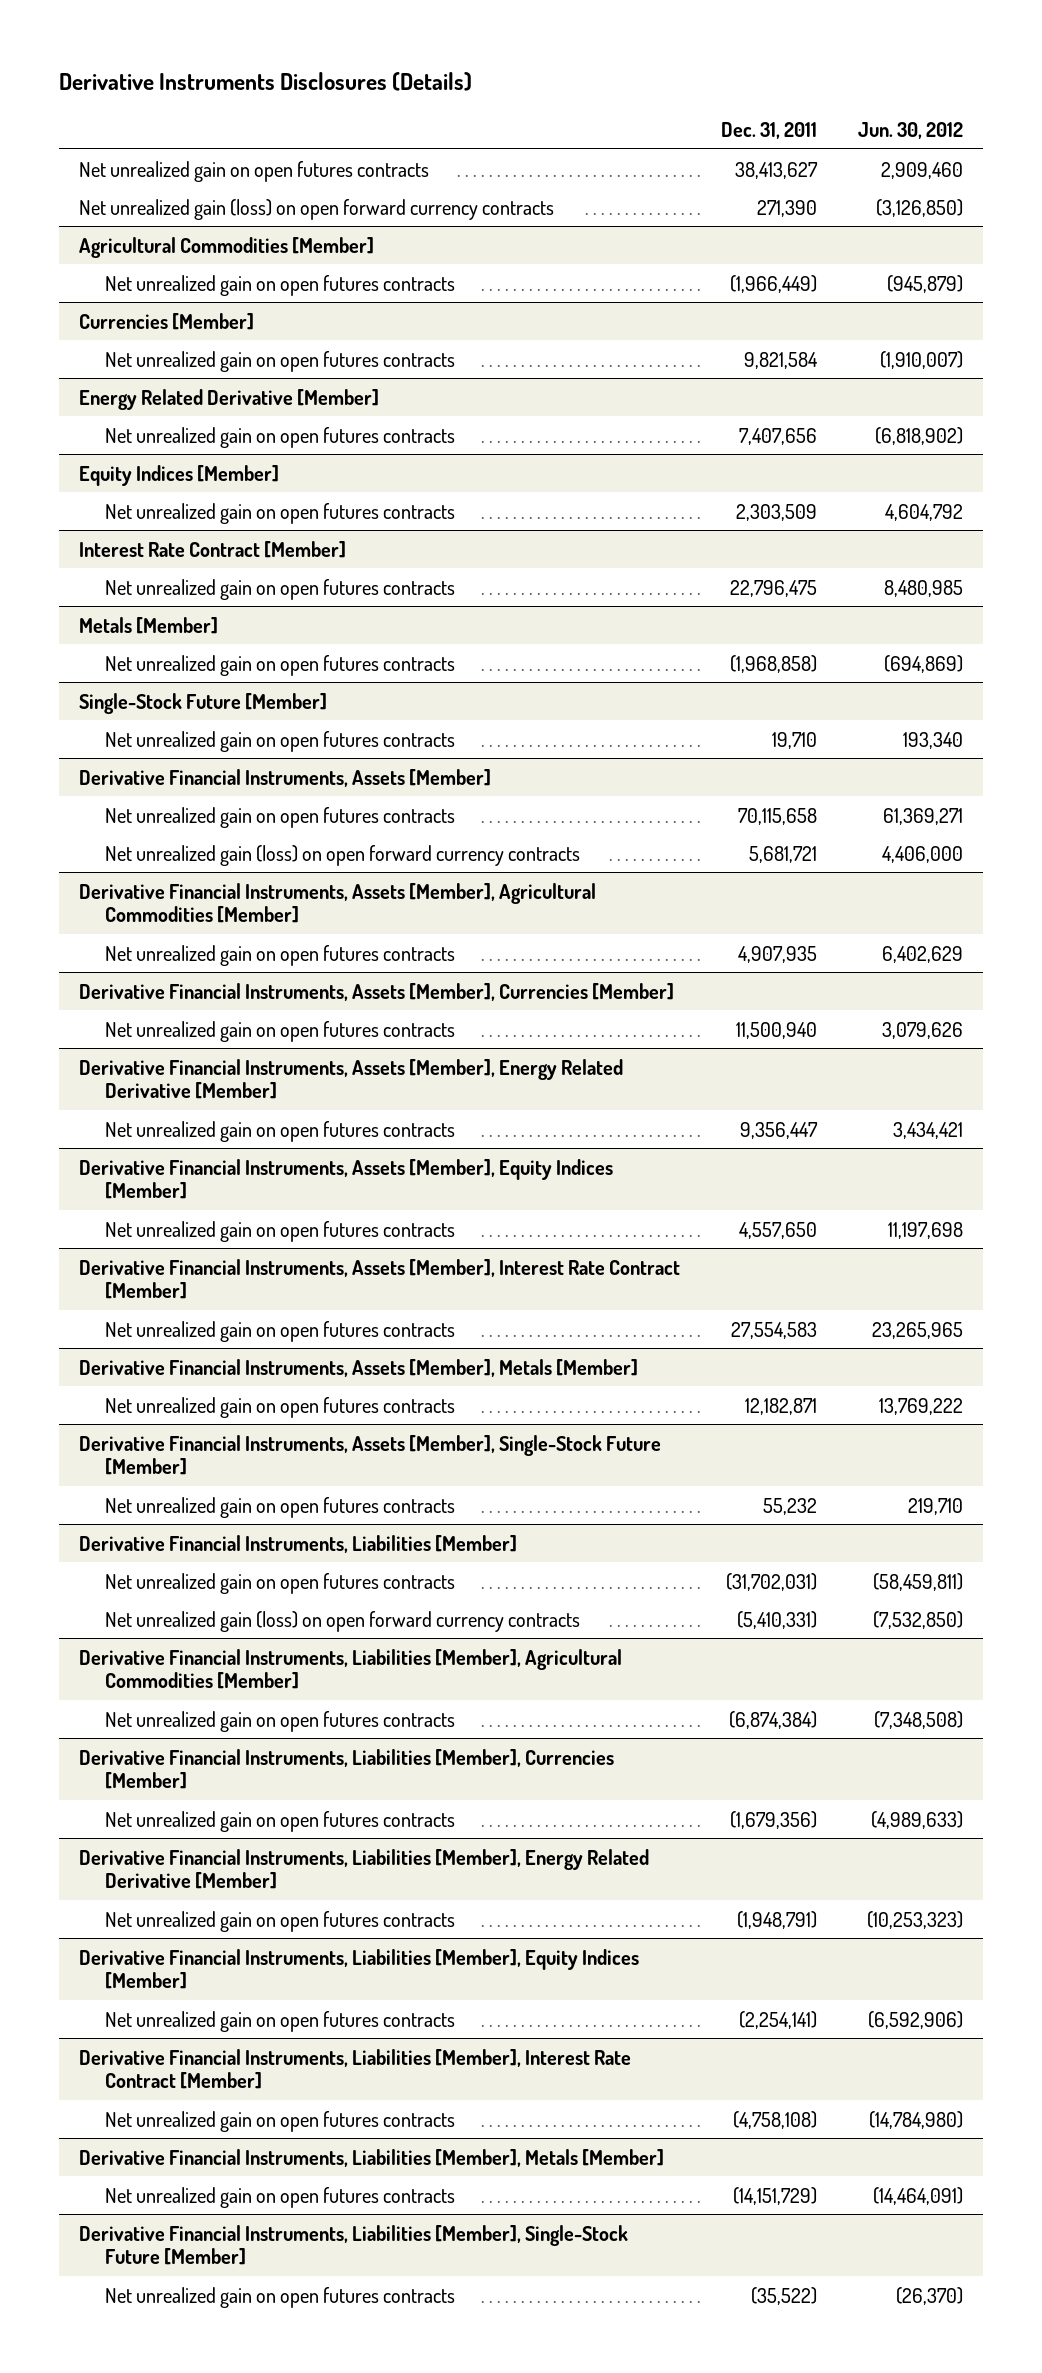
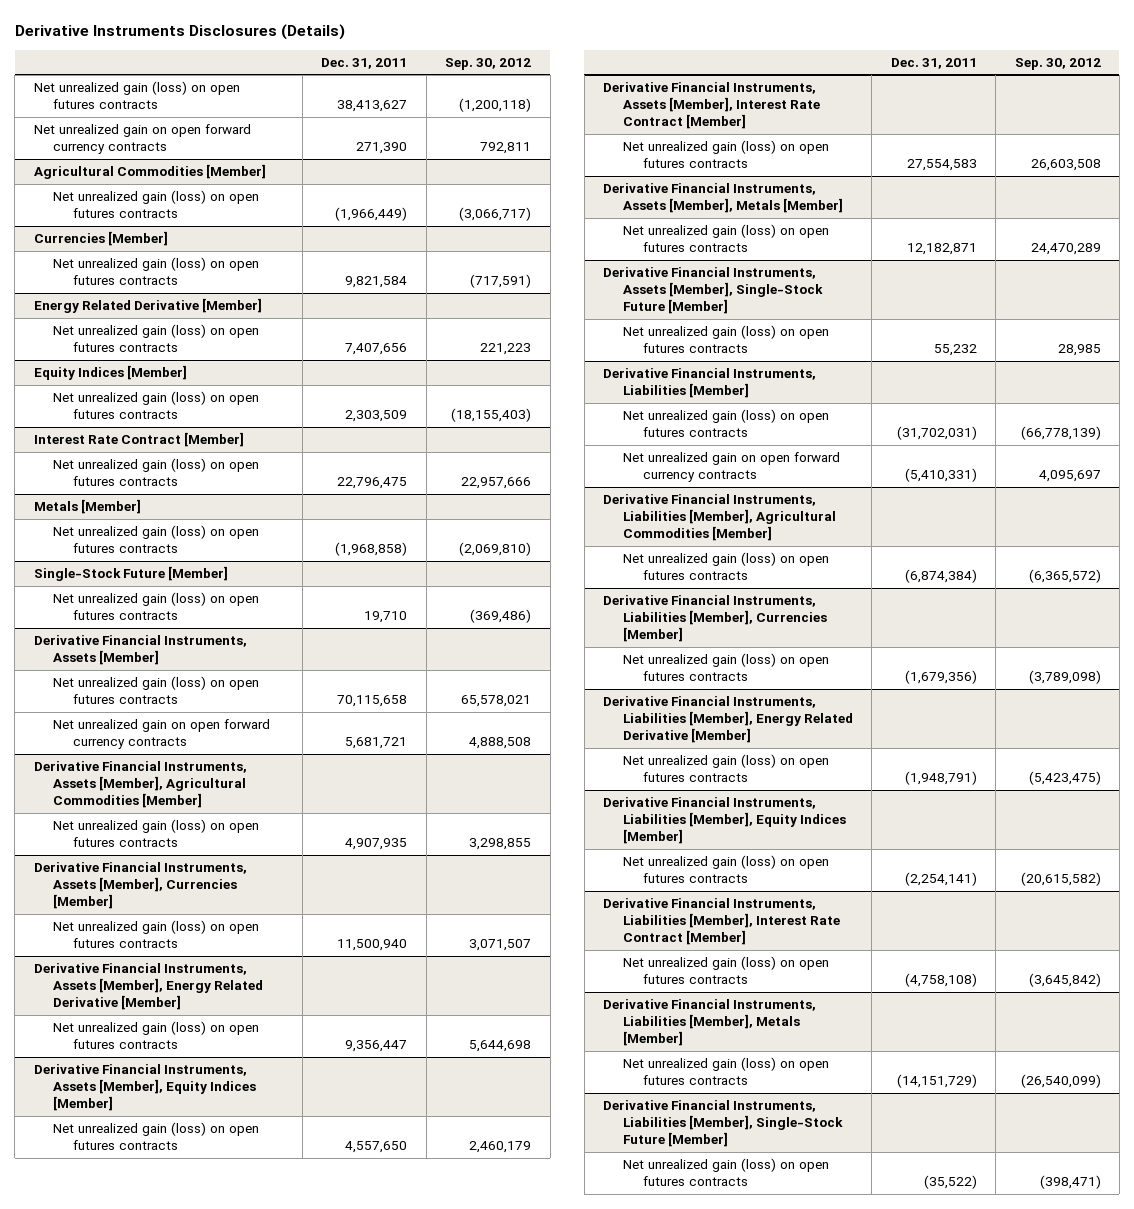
[857,121,963,139] Jun. 30, 2012 -> none
none -> [445,57,532,70] Sep. 30, 2012
[79,160,430,182] Net unrealized gain on open futures contracts -> [33,81,240,110] Net unrealized gain (loss) on open futures contracts
[79,198,555,220] Net unrealized gain (loss) on open forward currency contracts -> [33,124,251,155] Net unrealized gain on open forward currency contracts
[104,274,455,296] Net unrealized gain on open futures contracts -> [53,190,260,219] Net unrealized gain (loss) on open futures contracts
[104,350,455,372] Net unrealized gain on open futures contracts -> [53,257,260,286] Net unrealized gain (loss) on open futures contracts
[104,426,455,448] Net unrealized gain on open futures contracts -> [53,324,260,353] Net unrealized gain (loss) on open futures contracts
[104,502,455,524] Net unrealized gain on open futures contracts -> [53,391,260,420] Net unrealized gain (loss) on open futures contracts
[104,578,455,600] Net unrealized gain on open futures contracts -> [53,458,260,487] Net unrealized gain (loss) on open futures contracts
[104,654,455,676] Net unrealized gain on open futures contracts -> [53,525,260,554] Net unrealized gain (loss) on open futures contracts
[104,730,455,752] Net unrealized gain on open futures contracts -> [53,592,260,621] Net unrealized gain (loss) on open futures contracts
[104,806,455,828] Net unrealized gain on open futures contracts -> [53,676,260,705] Net unrealized gain (loss) on open futures contracts
[104,844,580,866] Net unrealized gain (loss) on open forward currency contracts -> [53,719,271,750] Net unrealized gain on open forward currency contracts
[104,944,455,966] Net unrealized gain on open futures contracts -> [53,819,260,848] Net unrealized gain (loss) on open futures contracts
[104,1020,455,1042] Net unrealized gain on open futures contracts -> [53,920,260,949] Net unrealized gain (loss) on open futures contracts
[104,1120,455,1142] Net unrealized gain on open futures contracts -> [53,1021,260,1050] Net unrealized gain (loss) on open futures contracts
[104,1220,455,1242] Net unrealized gain on open futures contracts -> [53,1122,260,1151] Net unrealized gain (loss) on open futures contracts
[104,1320,455,1342] Net unrealized gain on open futures contracts -> [622,140,829,169] Net unrealized gain (loss) on open futures contracts
[104,1396,455,1418] Net unrealized gain on open futures contracts -> [622,224,829,253] Net unrealized gain (loss) on open futures contracts
[104,1496,455,1518] Net unrealized gain on open futures contracts -> [622,325,829,354] Net unrealized gain (loss) on open futures contracts
[104,1572,455,1594] Net unrealized gain on open futures contracts -> [622,409,829,438] Net unrealized gain (loss) on open futures contracts
[104,1610,580,1632] Net unrealized gain (loss) on open forward currency contracts -> [622,452,840,483] Net unrealized gain on open forward currency contracts
[104,1710,455,1732] Net unrealized gain on open futures contracts -> [622,552,829,581] Net unrealized gain (loss) on open futures contracts
[104,1810,455,1832] Net unrealized gain on open futures contracts -> [622,653,829,682] Net unrealized gain (loss) on open futures contracts
[104,1910,455,1932] Net unrealized gain on open futures contracts -> [622,754,829,783] Net unrealized gain (loss) on open futures contracts
[104,2010,455,2032] Net unrealized gain on open futures contracts -> [622,855,829,884] Net unrealized gain (loss) on open futures contracts
[104,2110,455,2132] Net unrealized gain on open futures contracts -> [622,956,829,985] Net unrealized gain (loss) on open futures contracts
[104,2186,455,2208] Net unrealized gain on open futures contracts -> [622,1057,829,1086] Net unrealized gain (loss) on open futures contracts
[104,2286,455,2308] Net unrealized gain on open futures contracts -> [622,1158,829,1187] Net unrealized gain (loss) on open futures contracts

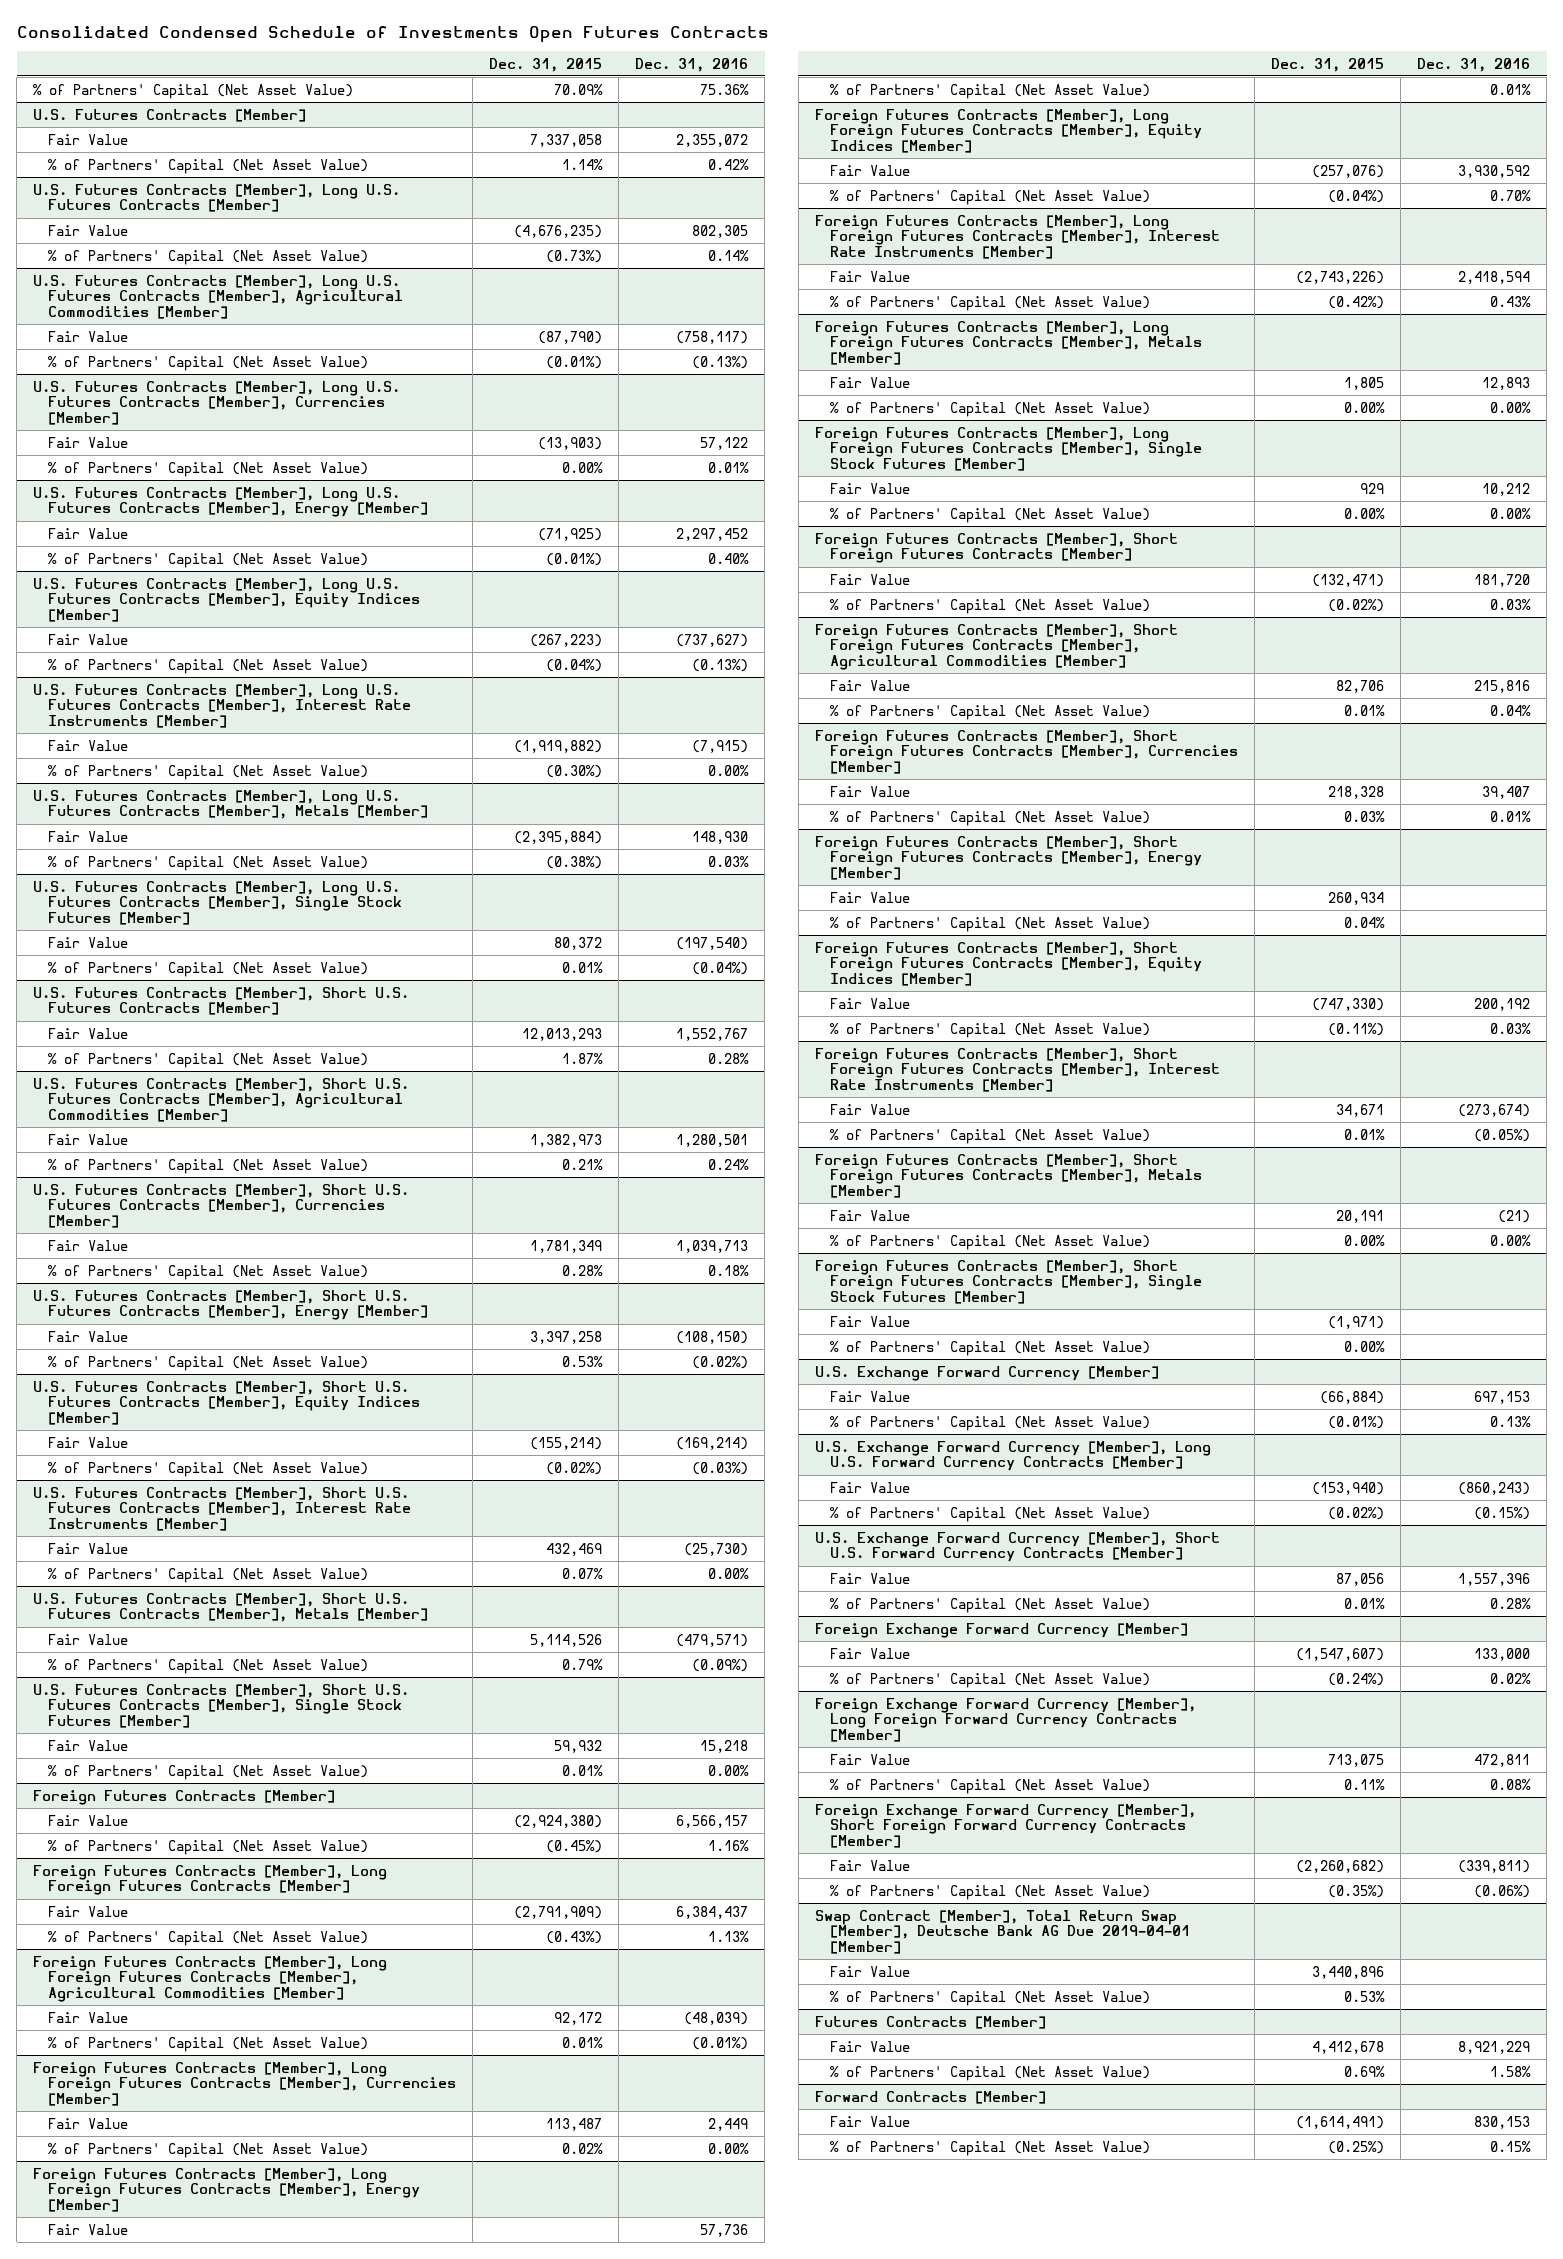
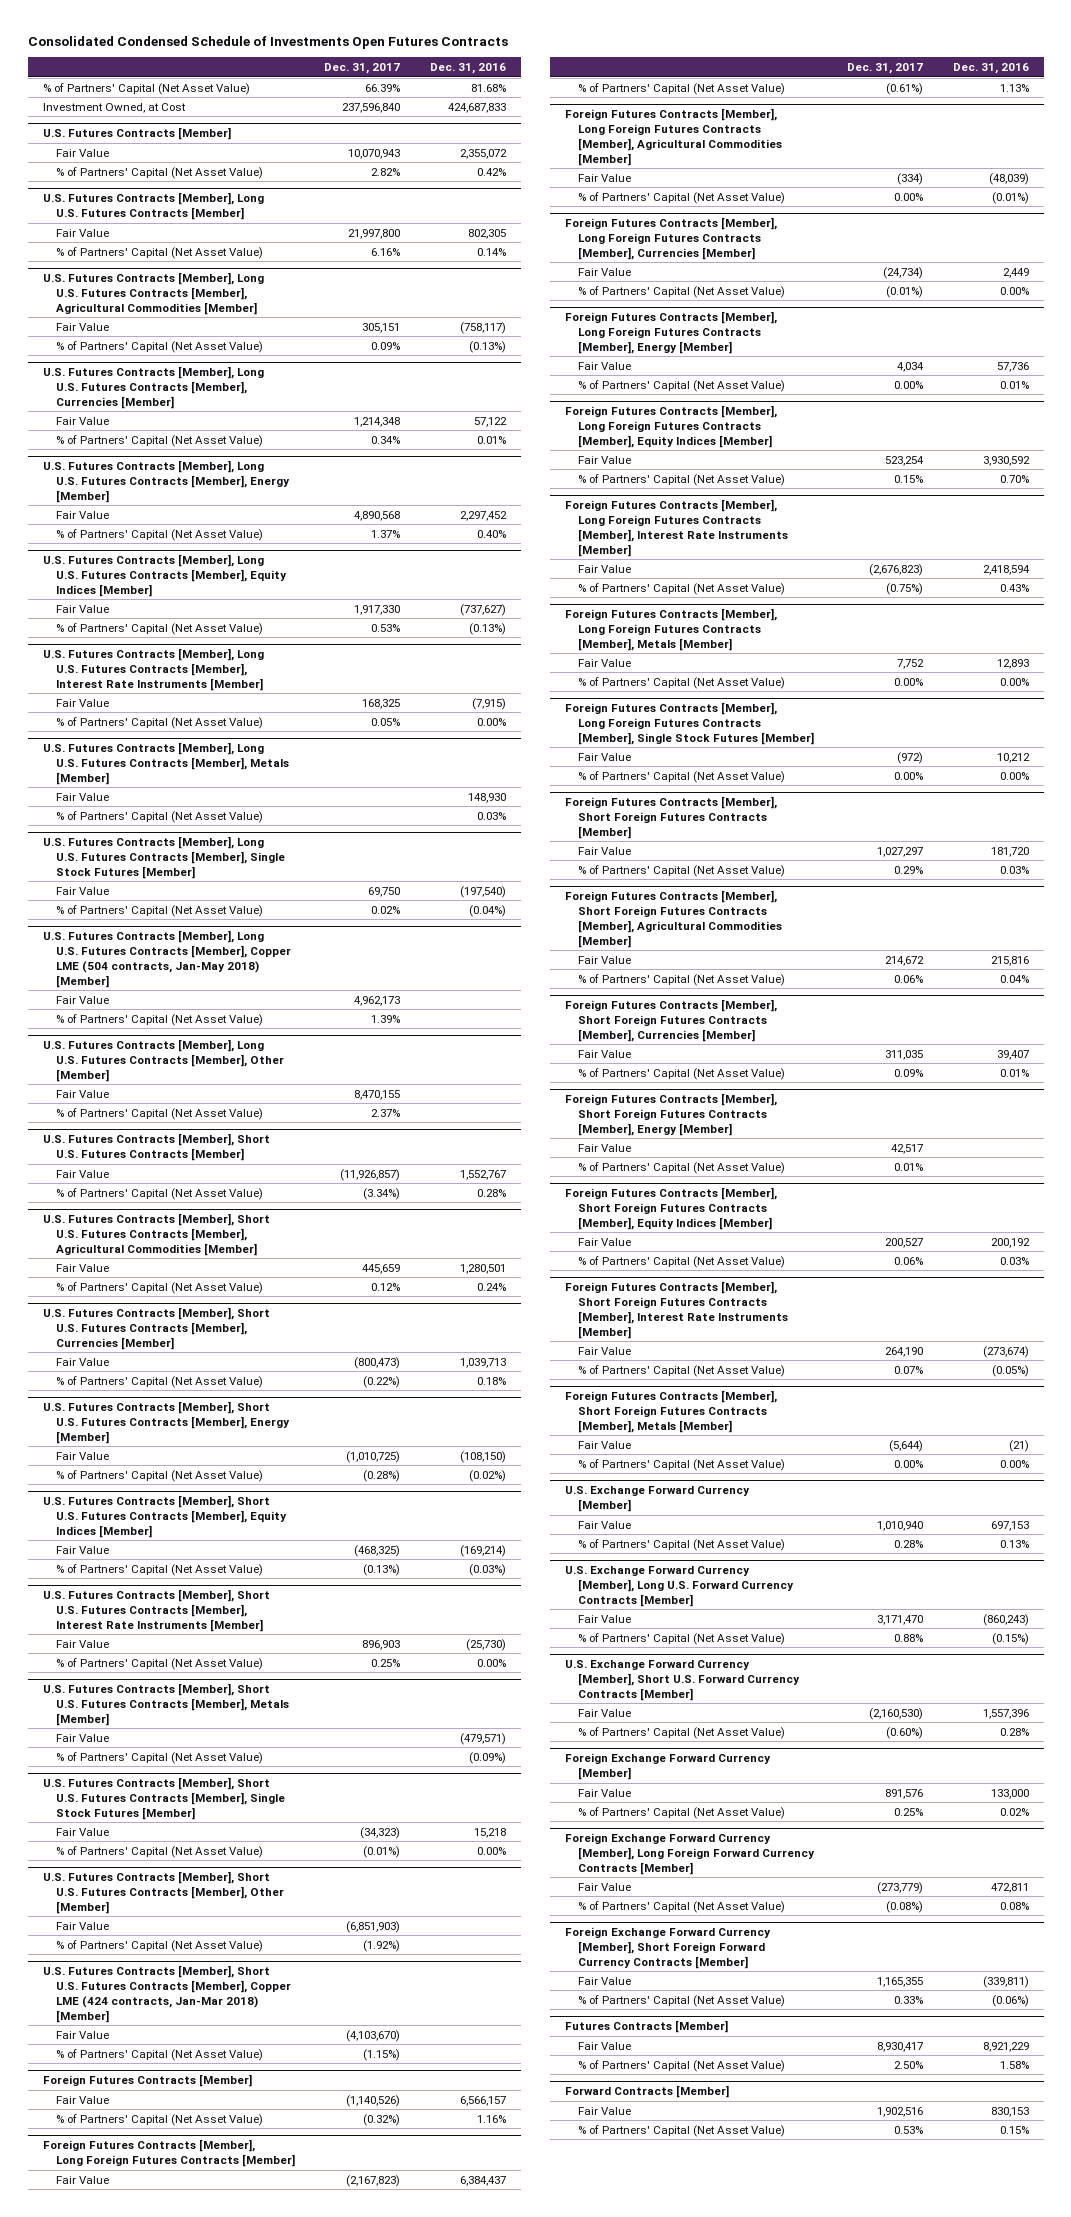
[489,57,603,72] Dec. 31, 2015 -> none
none -> [324,63,401,75] Dec. 31, 2017
[700,83,750,95] 75.36% -> [471,83,507,92] 81.68%
none -> [42,102,186,113] Investment Owned, at Cost
none -> [42,930,291,988] U.S. Futures Contracts [Member], Long U.S. Futures Contracts [Member], Copper LME (504 contracts, Jan-May 2018) [Member]
none -> [55,995,109,1004] Fair Value
none -> [55,1013,263,1026] % of Partners' Capital (Net Asset Value)
none -> [42,1039,284,1082] U.S. Futures Contracts [Member], Long U.S. Futures Contracts [Member], Other [Member]
none -> [55,1089,109,1098] Fair Value
none -> [55,1107,263,1120] % of Partners' Capital (Net Asset Value)
none -> [42,1871,284,1914] U.S. Futures Contracts [Member], Short U.S. Futures Contracts [Member], Other [Member]
none -> [55,1921,109,1930] Fair Value
none -> [55,1939,263,1952] % of Partners' Capital (Net Asset Value)
none -> [42,1965,291,2023] U.S. Futures Contracts [Member], Short U.S. Futures Contracts [Member], Copper LME (424 contracts, Jan-Mar 2018) [Member]
none -> [55,2030,109,2039] Fair Value
none -> [55,2048,263,2061] % of Partners' Capital (Net Asset Value)
[815,1259,1202,1304] Foreign Futures Contracts [Member], Short Foreign Futures Contracts [Member], Single Stock Futures [Member] -> none
[829,1315,910,1327] Fair Value -> none
[829,1340,1150,1356] % of Partners' Capital (Net Asset Value) -> none
[815,1909,1190,1954] Swap Contract [Member], Total Return Swap [Member], Deutsche Bank AG Due 2019-04-01 [Member] -> none
[829,1965,910,1977] Fair Value -> none
[829,1990,1150,2006] % of Partners' Capital (Net Asset Value) -> none

